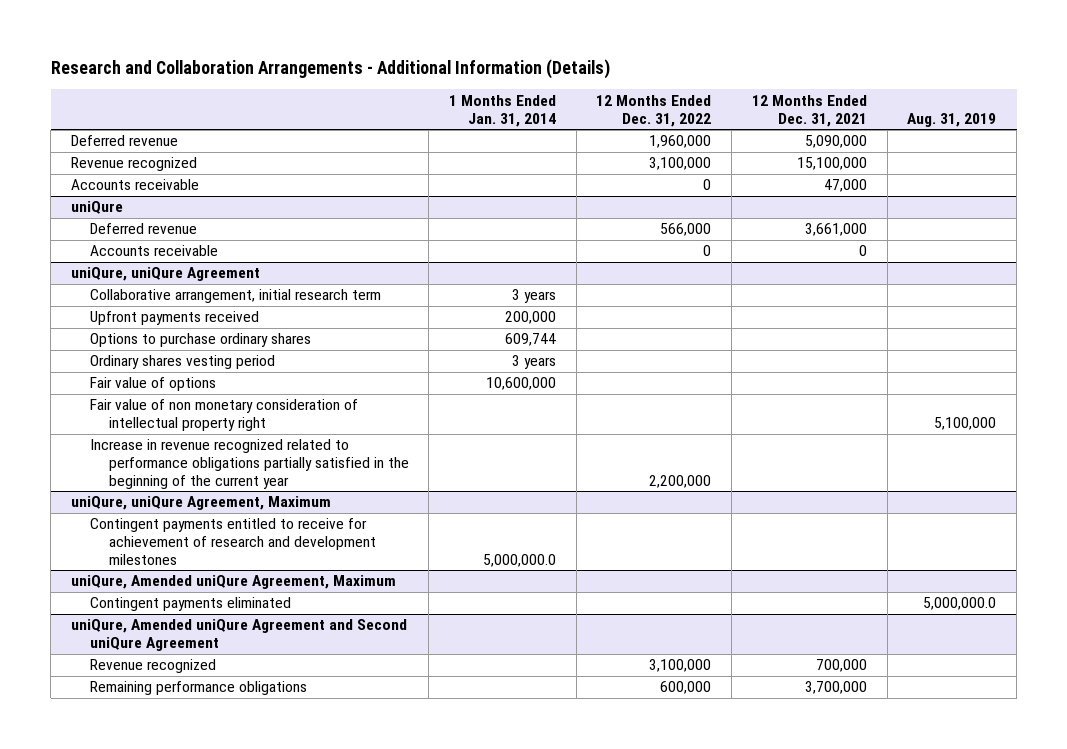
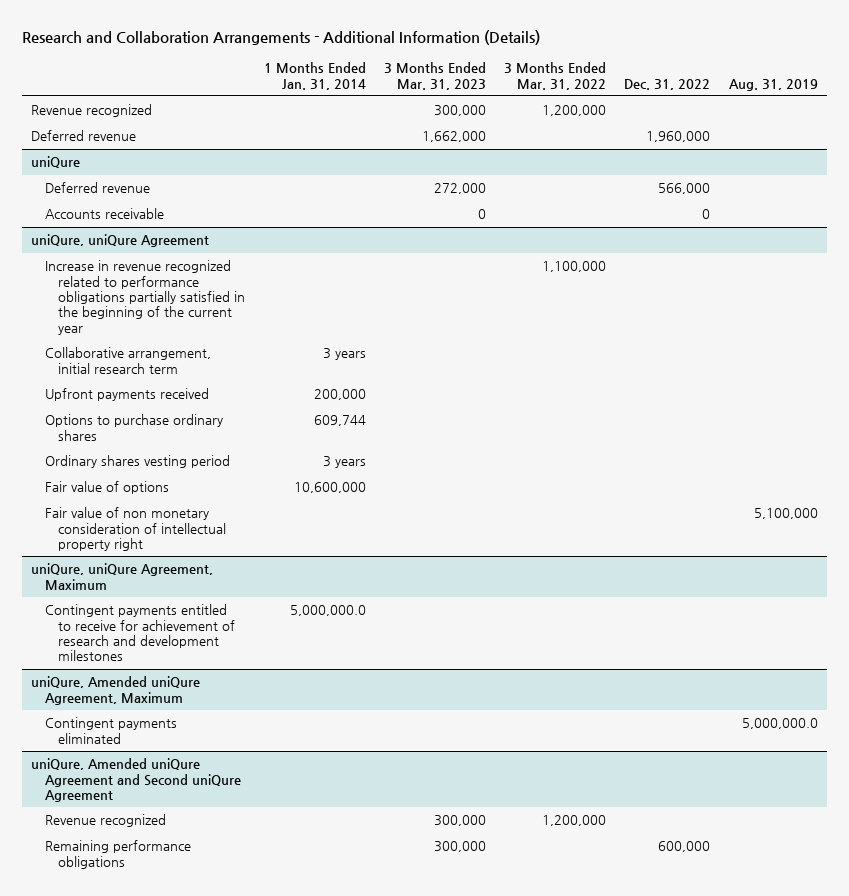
[596,94,712,127] 12 Months Ended Dec. 31, 2022 -> none
[751,94,867,127] 12 Months Ended Dec. 31, 2021 -> none
none -> [383,62,486,90] 3 Months Ended Mar. 31, 2023
none -> [504,62,607,90] 3 Months Ended Mar. 31, 2022
none -> [624,78,711,90] Dec. 31, 2022
[70,179,199,191] Accounts receivable -> none
[70,135,178,147] Deferred revenue -> [31,130,137,142] Deferred revenue
[89,439,409,489] Increase in revenue recognized related to performance obligations partially satisfied in the beginning of the current year -> [44,260,246,335] Increase in revenue recognized related to performance obligations partially satisfied in the beginning of the current year

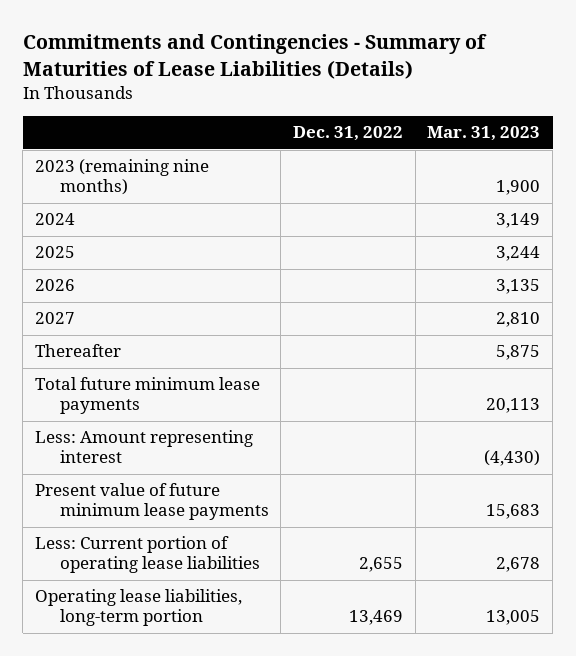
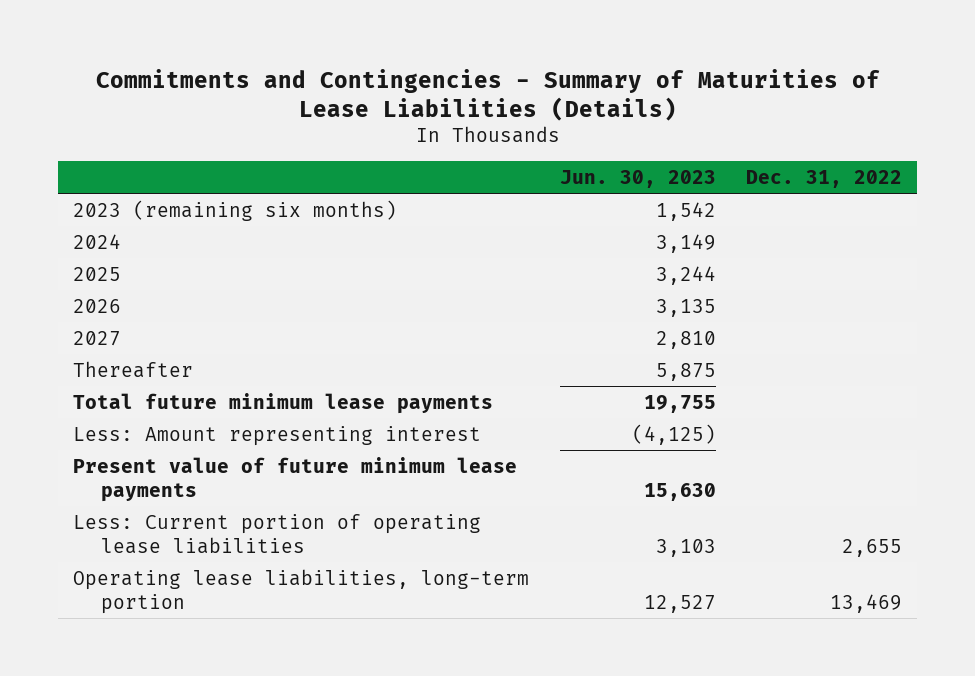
[427,126,541,142] Mar. 31, 2023 -> none
none -> [559,170,716,189] Jun. 30, 2023
[35,159,210,196] 2023 (remaining nine months) -> [73,199,398,221] 2023 (remaining six months)

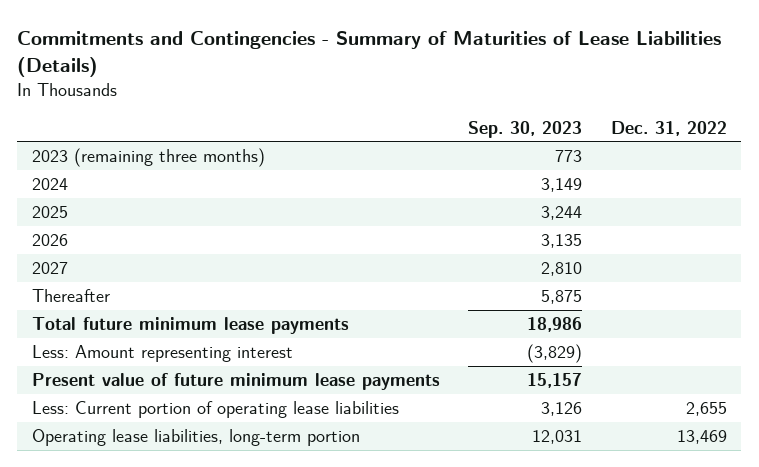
[559,170,716,189] Jun. 30, 2023 -> none
none -> [468,120,583,138] Sep. 30, 2023
[73,199,398,221] 2023 (remaining six months) -> [31,148,265,168] 2023 (remaining three months)

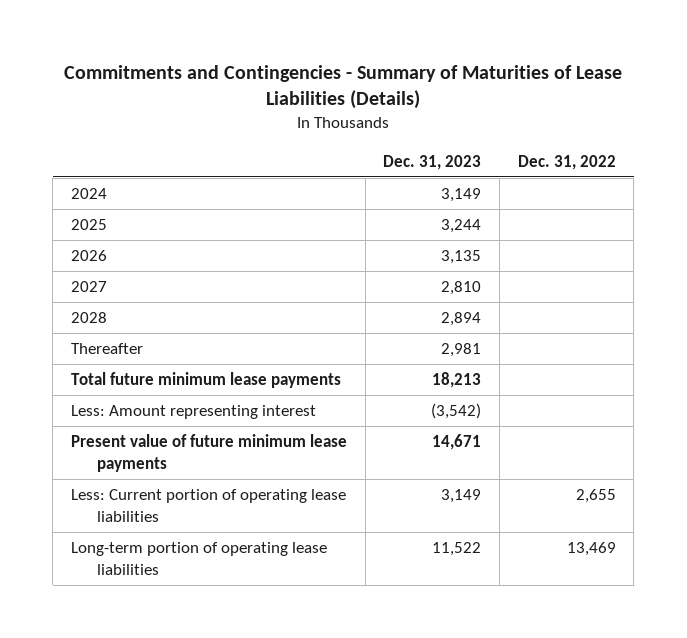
[468,120,583,138] Sep. 30, 2023 -> none
none -> [383,154,482,170] Dec. 31, 2023
[31,148,265,168] 2023 (remaining three months) -> none
none -> [70,312,107,324] 2028
[31,429,360,447] Operating lease liabilities, long-term portion -> [70,542,327,576] Long-term portion of operating lease liabilities

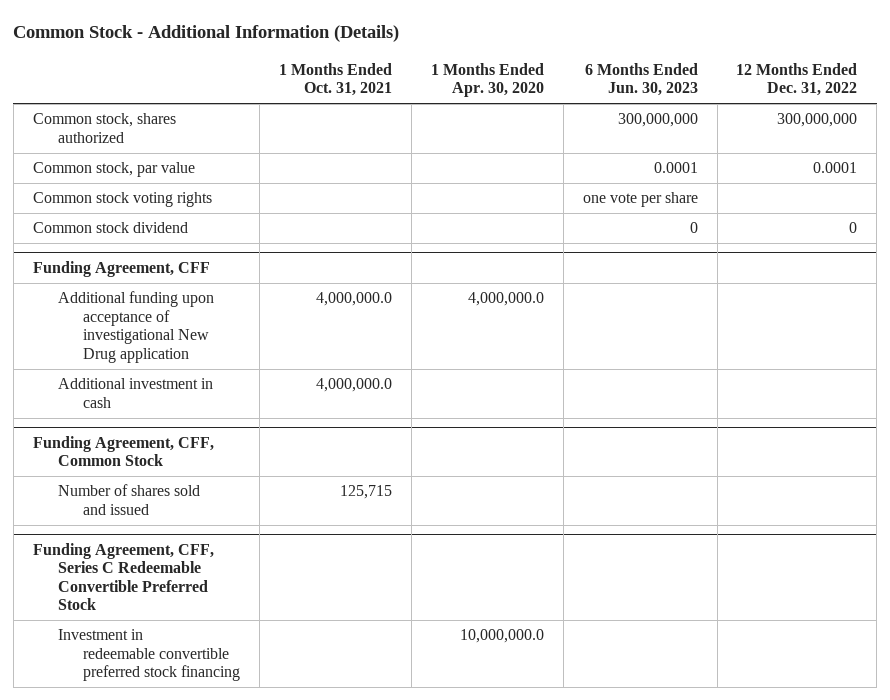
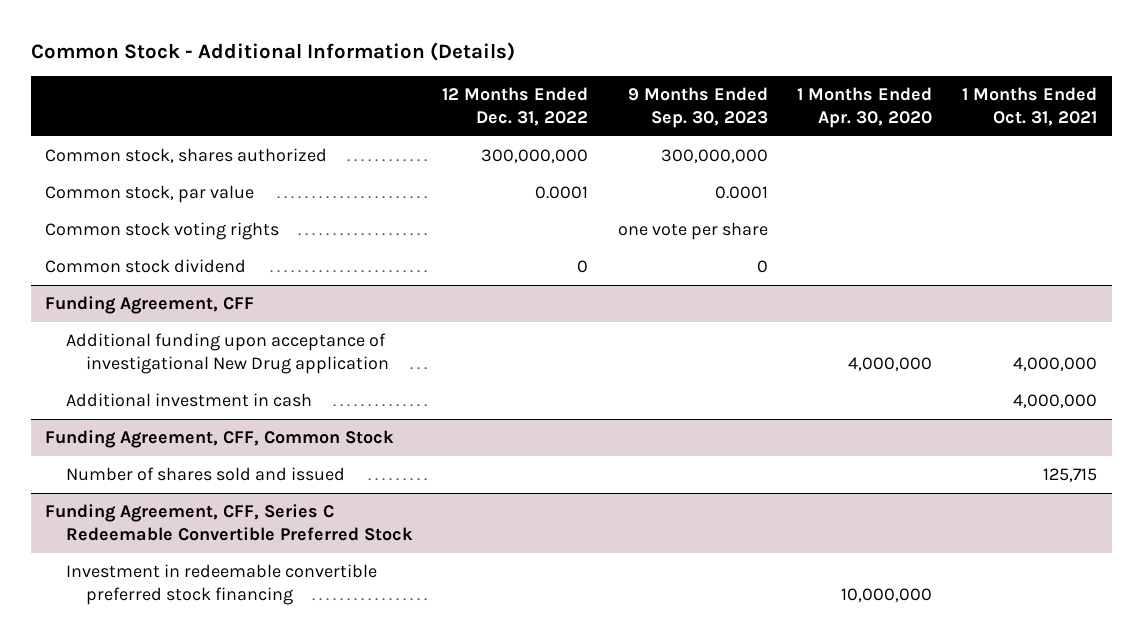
[584,62,698,97] 6 Months Ended Jun. 30, 2023 -> none
none -> [627,87,768,129] 9 Months Ended Sep. 30, 2023
[316,292,393,307] 4,000,000.0 -> [1012,357,1097,372] 4,000,000
[467,292,544,307] 4,000,000.0 -> [848,357,933,372] 4,000,000
[316,378,393,393] 4,000,000.0 -> [1012,394,1097,409] 4,000,000
[459,629,544,644] 10,000,000.0 -> [841,588,933,603] 10,000,000

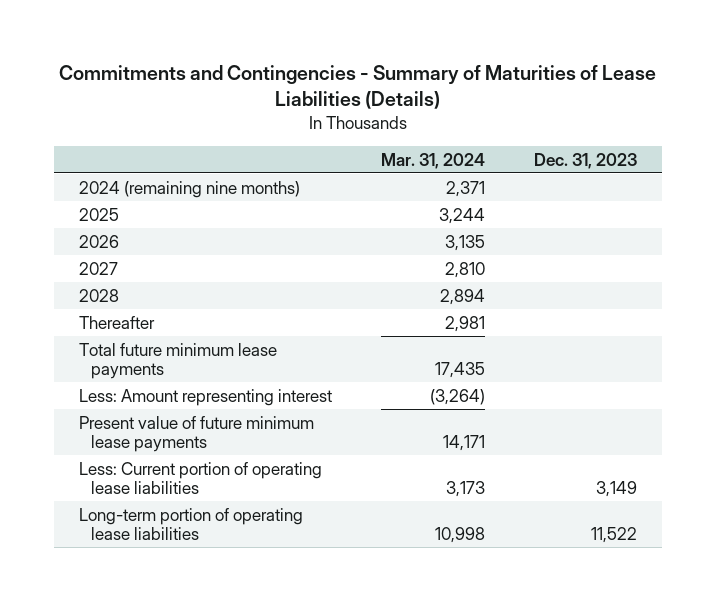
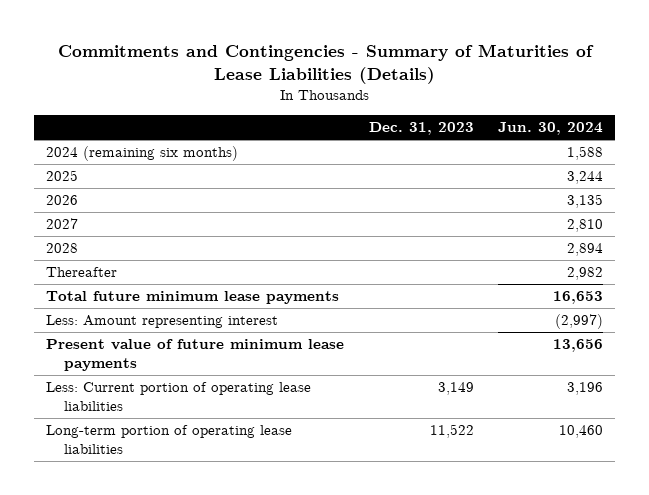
[380,152,485,169] Mar. 31, 2024 -> none
none -> [498,122,604,136] Jun. 30, 2024
[78,180,300,198] 2024 (remaining nine months) -> [46,146,239,162] 2024 (remaining six months)

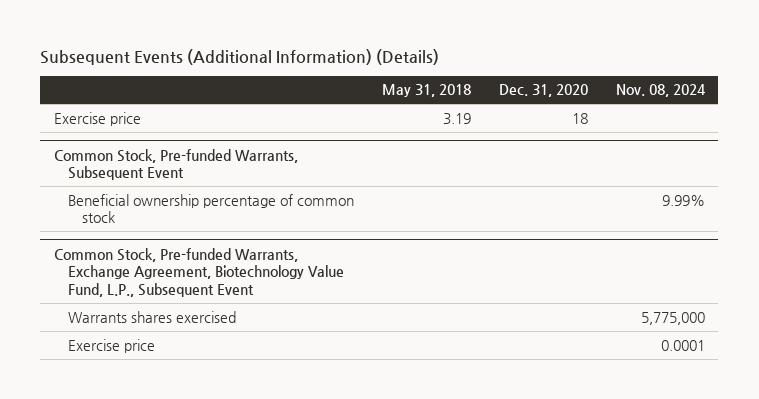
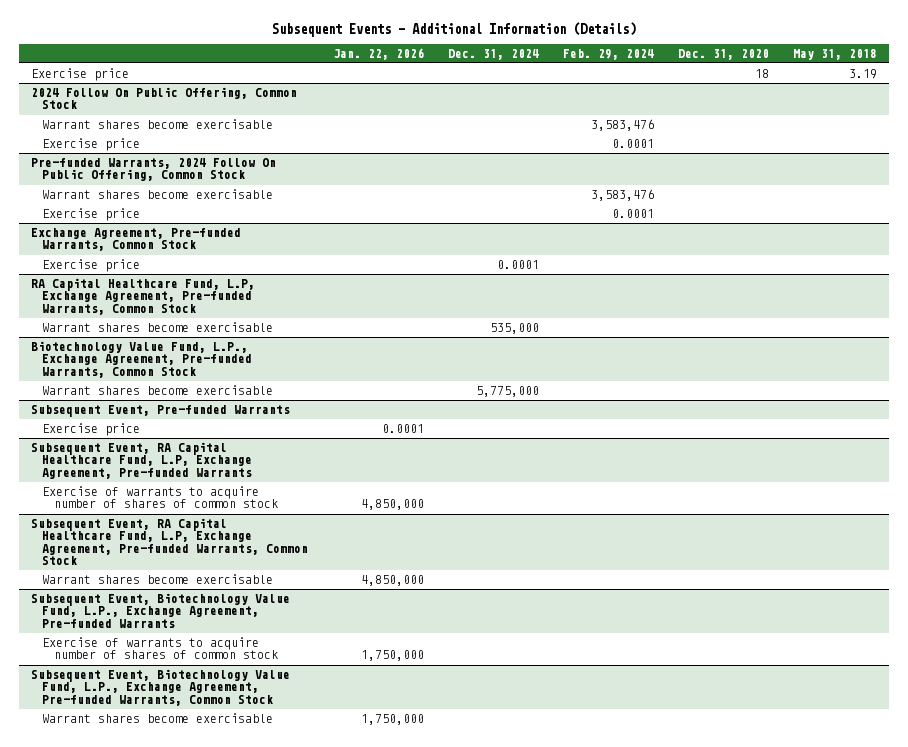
[40,48,440,65] Subsequent Events (Additional Information) (Details) -> [272,21,637,37] Subsequent Events - Additional Information (Details)
[615,84,706,98] Nov. 08, 2024 -> none
none -> [332,47,424,60] Jan. 22, 2026
none -> [447,48,539,60] Dec. 31, 2024
none -> [562,48,654,60] Feb. 29, 2024
[68,193,355,224] Beneficial ownership percentage of common stock -> none
[68,338,156,353] Exercise price -> none
none -> [30,87,297,110] 2024 Follow On Public Offering, Common Stock
none -> [42,119,274,130] Warrant shares become exercisable
none -> [42,138,141,152] Exercise price
none -> [30,158,276,182] Pre-funded Warrants, 2024 Follow On Public Offering, Common Stock
none -> [42,189,274,200] Warrant shares become exercisable
none -> [42,208,141,222] Exercise price
none -> [30,228,241,252] Exchange Agreement, Pre-funded Warrants, Common Stock
none -> [42,259,141,273] Exercise price
none -> [30,278,255,315] RA Capital Healthcare Fund, L.P, Exchange Agreement, Pre-funded Warrants, Common Stock
none -> [42,322,274,333] Warrant shares become exercisable
none -> [30,341,253,378] Biotechnology Value Fund, L.P., Exchange Agreement, Pre-funded Warrants, Common Stock
none -> [42,385,274,396] Warrant shares become exercisable
[54,148,299,181] Common Stock, Pre-funded Warrants, Subsequent Event -> [30,405,290,418] Subsequent Event, Pre-funded Warrants
none -> [42,423,141,437] Exercise price
none -> [30,442,253,479] Subsequent Event, RA Capital Healthcare Fund, L.P, Exchange Agreement, Pre-funded Warrants
none -> [42,486,279,509] Exercise of warrants to acquire number of shares of common stock
none -> [30,518,309,566] Subsequent Event, RA Capital Healthcare Fund, L.P, Exchange Agreement, Pre-funded Warrants, Common Stock
none -> [42,574,274,585] Warrant shares become exercisable
none -> [30,593,290,628] Subsequent Event, Biotechnology Value Fund, L.P., Exchange Agreement, Pre-funded Warrants
none -> [42,637,279,660] Exercise of warrants to acquire number of shares of common stock
[54,247,345,297] Common Stock, Pre-funded Warrants, Exchange Agreement, Biotechnology Value Fund, L.P., Subsequent Event -> [30,669,290,706] Subsequent Event, Biotechnology Value Fund, L.P., Exchange Agreement, Pre-funded Warrants, Common Stock
[68,310,237,323] Warrants shares exercised -> [42,713,274,724] Warrant shares become exercisable

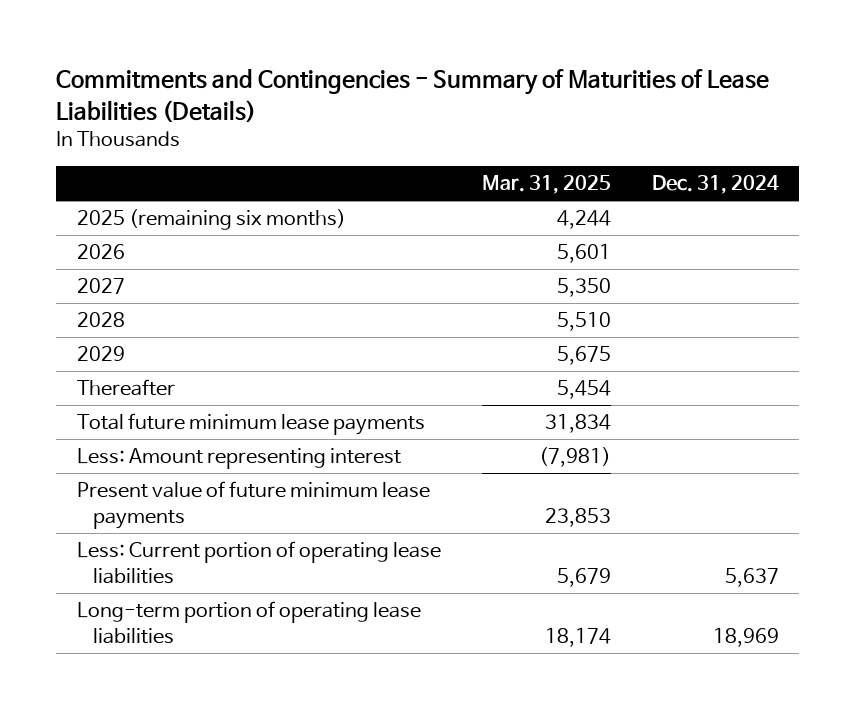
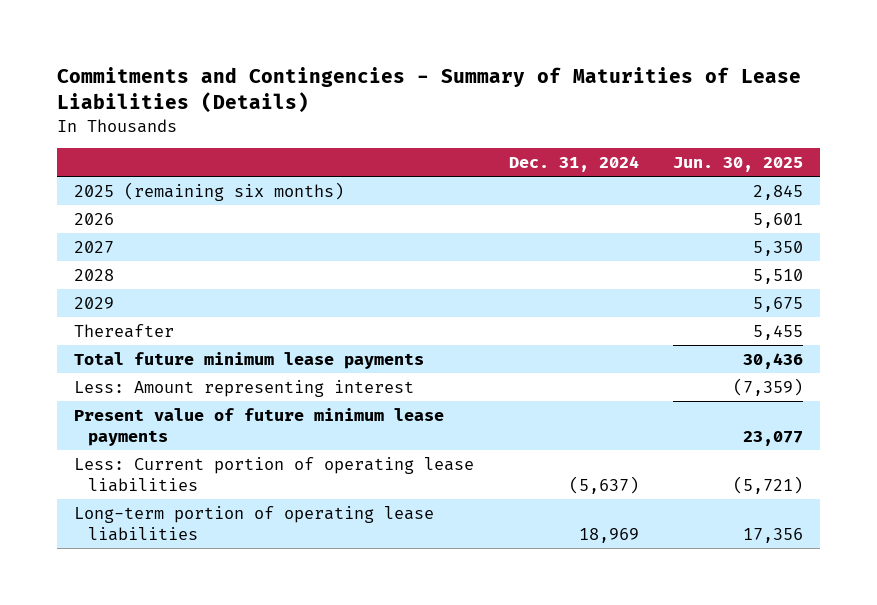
[481,175,611,195] Mar. 31, 2025 -> none
none -> [672,157,803,173] Jun. 30, 2025
[724,567,779,587] 5,637 -> [568,475,639,494] (5,637)

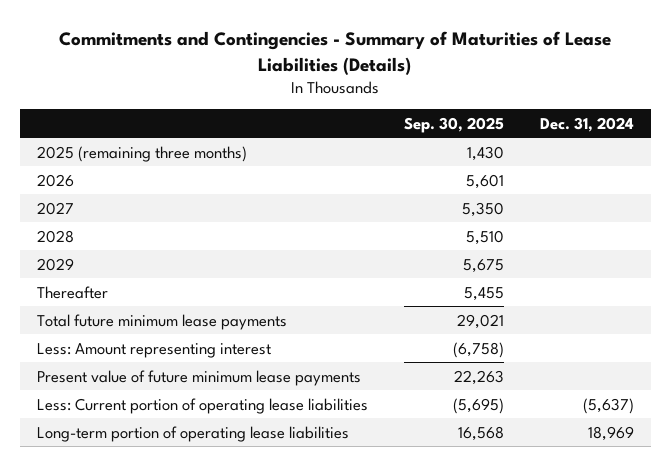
[672,157,803,173] Jun. 30, 2025 -> none
none -> [403,116,504,133] Sep. 30, 2025
[74,181,345,201] 2025 (remaining six months) -> [37,145,248,162] 2025 (remaining three months)

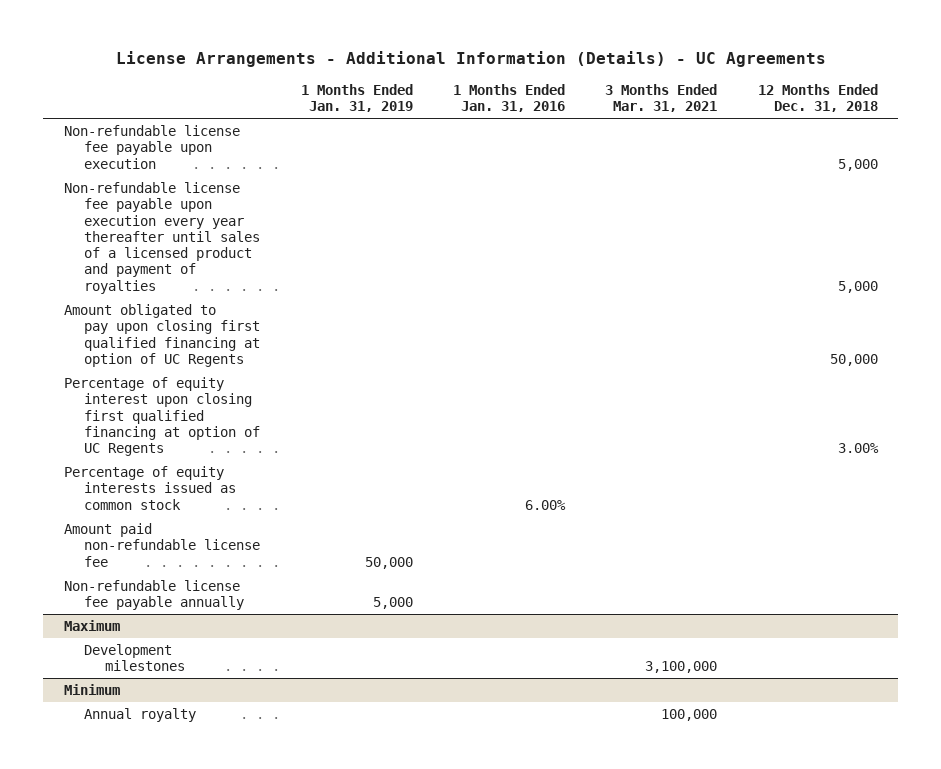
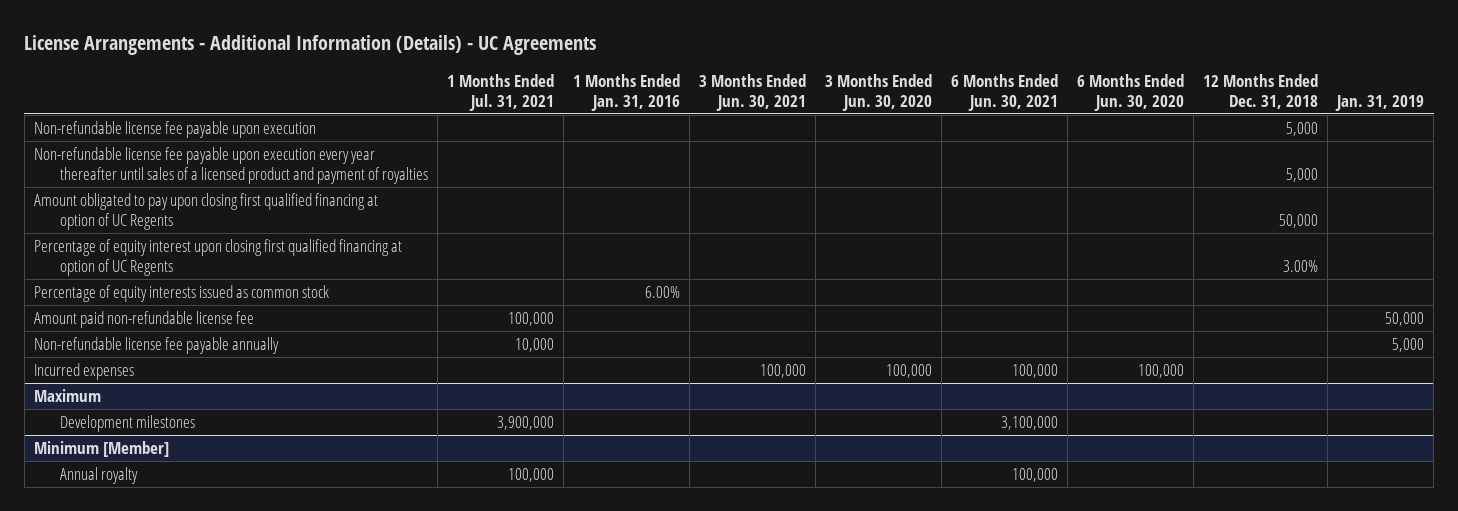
[300,83,413,113] 1 Months Ended Jan. 31, 2019 -> none
[605,83,718,113] 3 Months Ended Mar. 31, 2021 -> none
none -> [447,73,555,111] 1 Months Ended Jul. 31, 2021
none -> [699,73,807,111] 3 Months Ended Jun. 30, 2021
none -> [825,73,933,111] 3 Months Ended Jun. 30, 2020
none -> [951,73,1059,111] 6 Months Ended Jun. 30, 2021
none -> [1077,73,1185,111] 6 Months Ended Jun. 30, 2020
none -> [1335,94,1425,111] Jan. 31, 2019
none -> [33,363,134,381] Incurred expenses
[63,683,120,695] Minimum -> [33,441,169,458] Minimum [Member]

